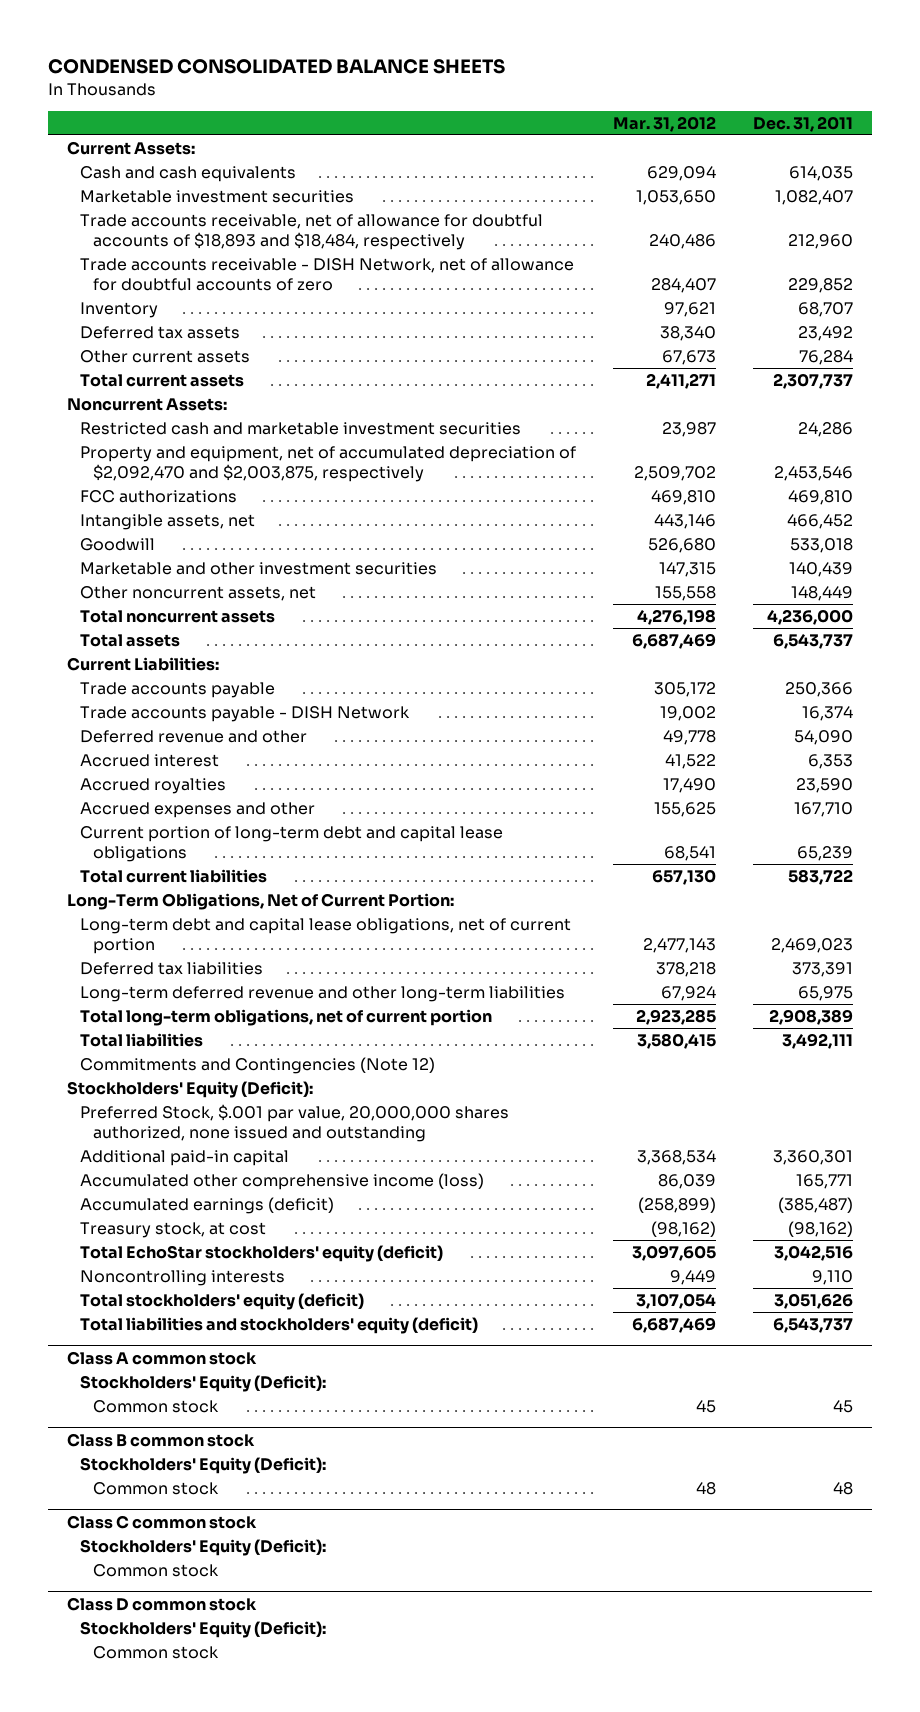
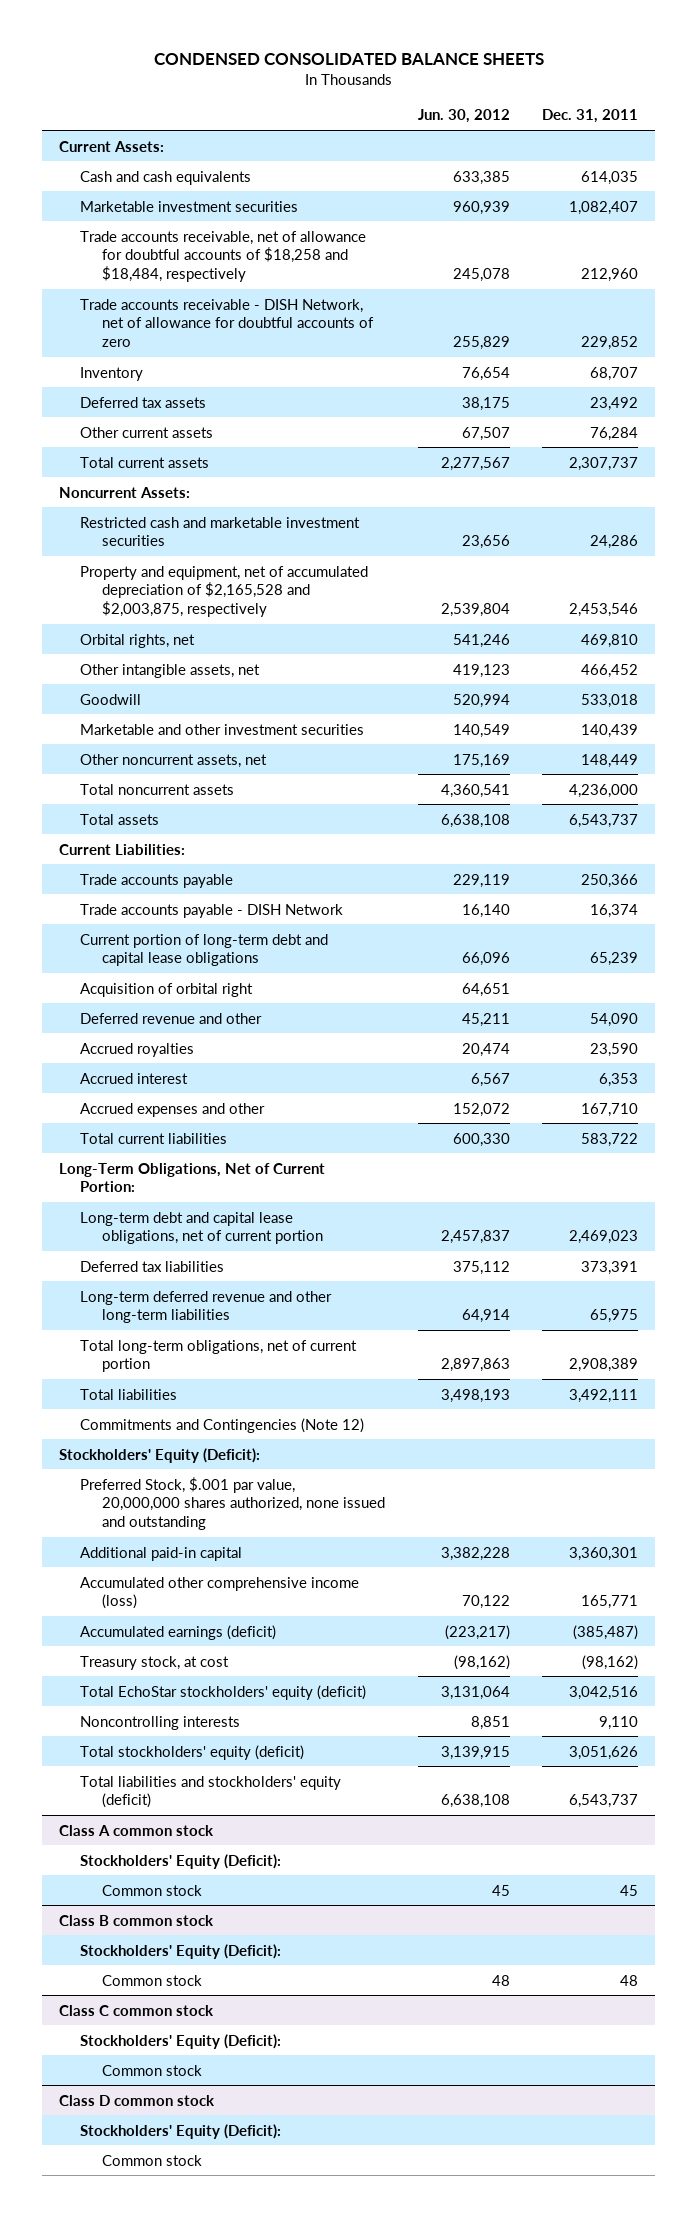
[613,115,717,132] Mar. 31, 2012 -> none
none -> [417,109,510,124] Jun. 30, 2012
[79,213,543,250] Trade accounts receivable, net of allowance for doubtful accounts of $18,893 and $18,484, respectively -> [80,230,367,283] Trade accounts receivable, net of allowance for doubtful accounts of $18,258 and $18,484, respectively
[79,445,576,482] Property and equipment, net of accumulated depreciation of $2,092,470 and $2,003,875, respectively -> [80,565,369,618] Property and equipment, net of accumulated depreciation of $2,165,528 and $2,003,875, respectively
[79,489,237,503] FCC authorizations -> [80,633,196,648] Orbital rights, net
[79,513,255,530] Intangible assets, net -> [80,663,261,678] Other intangible assets, net
[79,825,503,862] Current portion of long-term debt and capital lease obligations -> [80,933,329,967] Current portion of long-term debt and capital lease obligations
none -> [80,982,254,997] Acquisition of orbital right
[79,753,219,767] Accrued interest -> [80,1072,189,1084] Accrued interest

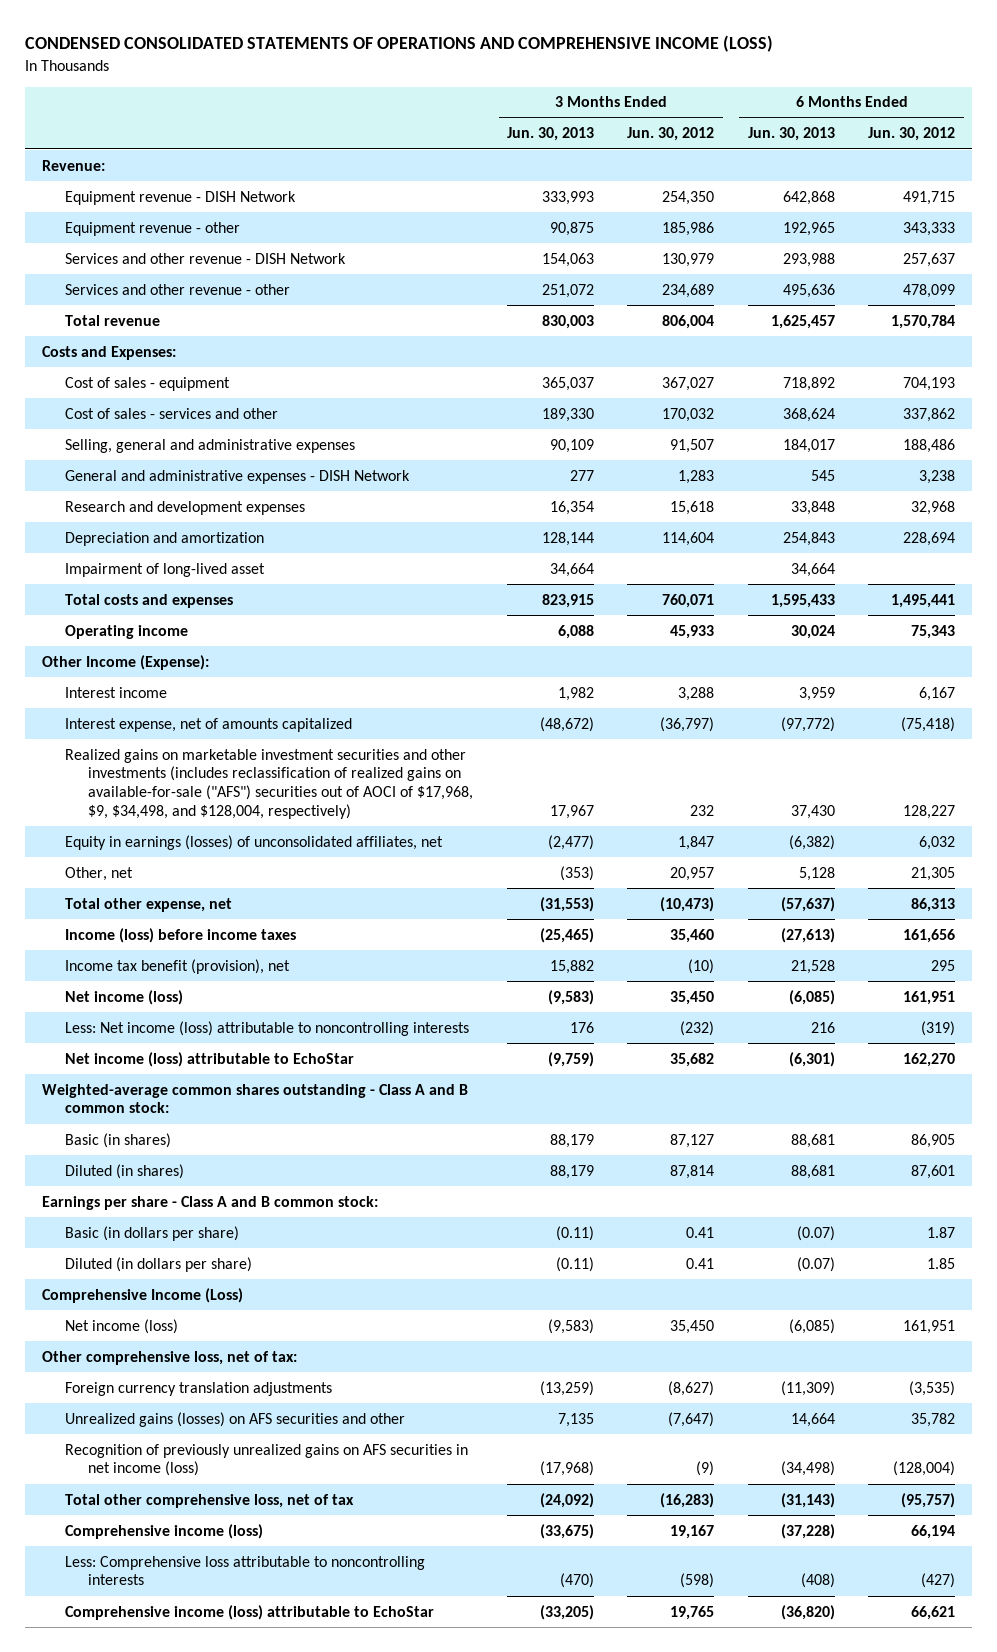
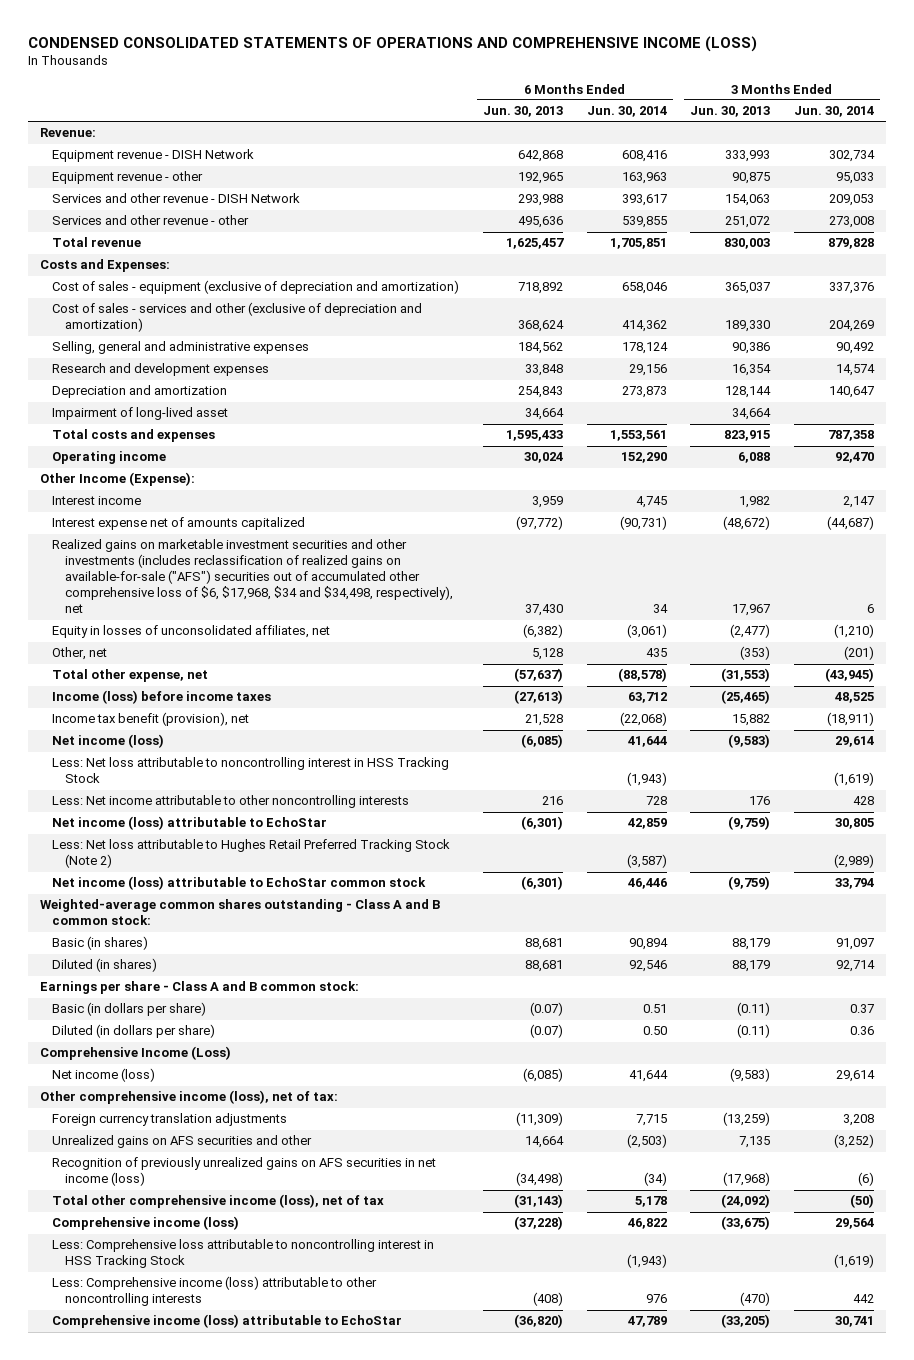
[627,127,715,142] Jun. 30, 2012 -> none
[868,127,956,142] Jun. 30, 2012 -> none
none -> [586,106,667,118] Jun. 30, 2014
none -> [794,106,875,118] Jun. 30, 2014
[65,469,411,484] General and administrative expenses - DISH Network -> none
[65,376,231,391] Cost of sales - equipment -> [52,280,460,295] Cost of sales - equipment (exclusive of depreciation and amortization)
[65,407,279,419] Cost of sales - services and other -> [52,302,423,333] Cost of sales - services and other (exclusive of depreciation and amortization)
[549,438,594,453] 90,109 -> [732,342,771,355] 90,386
[782,438,835,453] 184,017 -> [517,342,563,355] 184,562
[65,717,353,732] Interest expense, net of amounts capitalized -> [52,517,306,531] Interest expense net of amounts capitalized
[65,748,474,819] Realized gains on marketable investment securities and other investments (includes reclassification of realized gains on available-for-sale ("AFS") securities out of AOCI of $17,968, $9, $34,498, and $128,004, respectively) -> [52,539,453,614] Realized gains on marketable investment securities and other investments (includes reclassification of realized gains on available-for-sale ("AFS") securities out of accumulated other comprehensive loss of $6, $17,968, $34 and $34,498, respectively), net
[65,834,444,850] Equity in earnings (losses) of unconsolidated affiliates, net -> [52,625,331,639] Equity in losses of unconsolidated affiliates, net
none -> [52,757,450,784] Less: Net loss attributable to noncontrolling interest in HSS Tracking Stock
[65,1020,470,1036] Less: Net income (loss) attributable to noncontrolling interests -> [52,795,410,809] Less: Net income attributable to other noncontrolling interests
none -> [52,839,451,869] Less: Net loss attributable to Hughes Retail Preferred Tracking Stock (Note 2)
none -> [52,876,427,891] Net income (loss) attributable to EchoStar common stock
[41,1350,297,1365] Other comprehensive loss, net of tax: -> [39,1090,338,1105] Other comprehensive income (loss), net of tax:
[65,1411,406,1427] Unrealized gains (losses) on AFS securities and other -> [52,1135,313,1149] Unrealized gains on AFS securities and other
[65,1493,355,1508] Total other comprehensive loss, net of tax -> [52,1194,385,1209] Total other comprehensive income (loss), net of tax
none -> [52,1239,435,1269] Less: Comprehensive loss attributable to noncontrolling interest in HSS Tracking Stock
[65,1555,426,1586] Less: Comprehensive loss attributable to noncontrolling interests -> [52,1276,378,1307] Less: Comprehensive income (loss) attributable to other noncontrolling interests

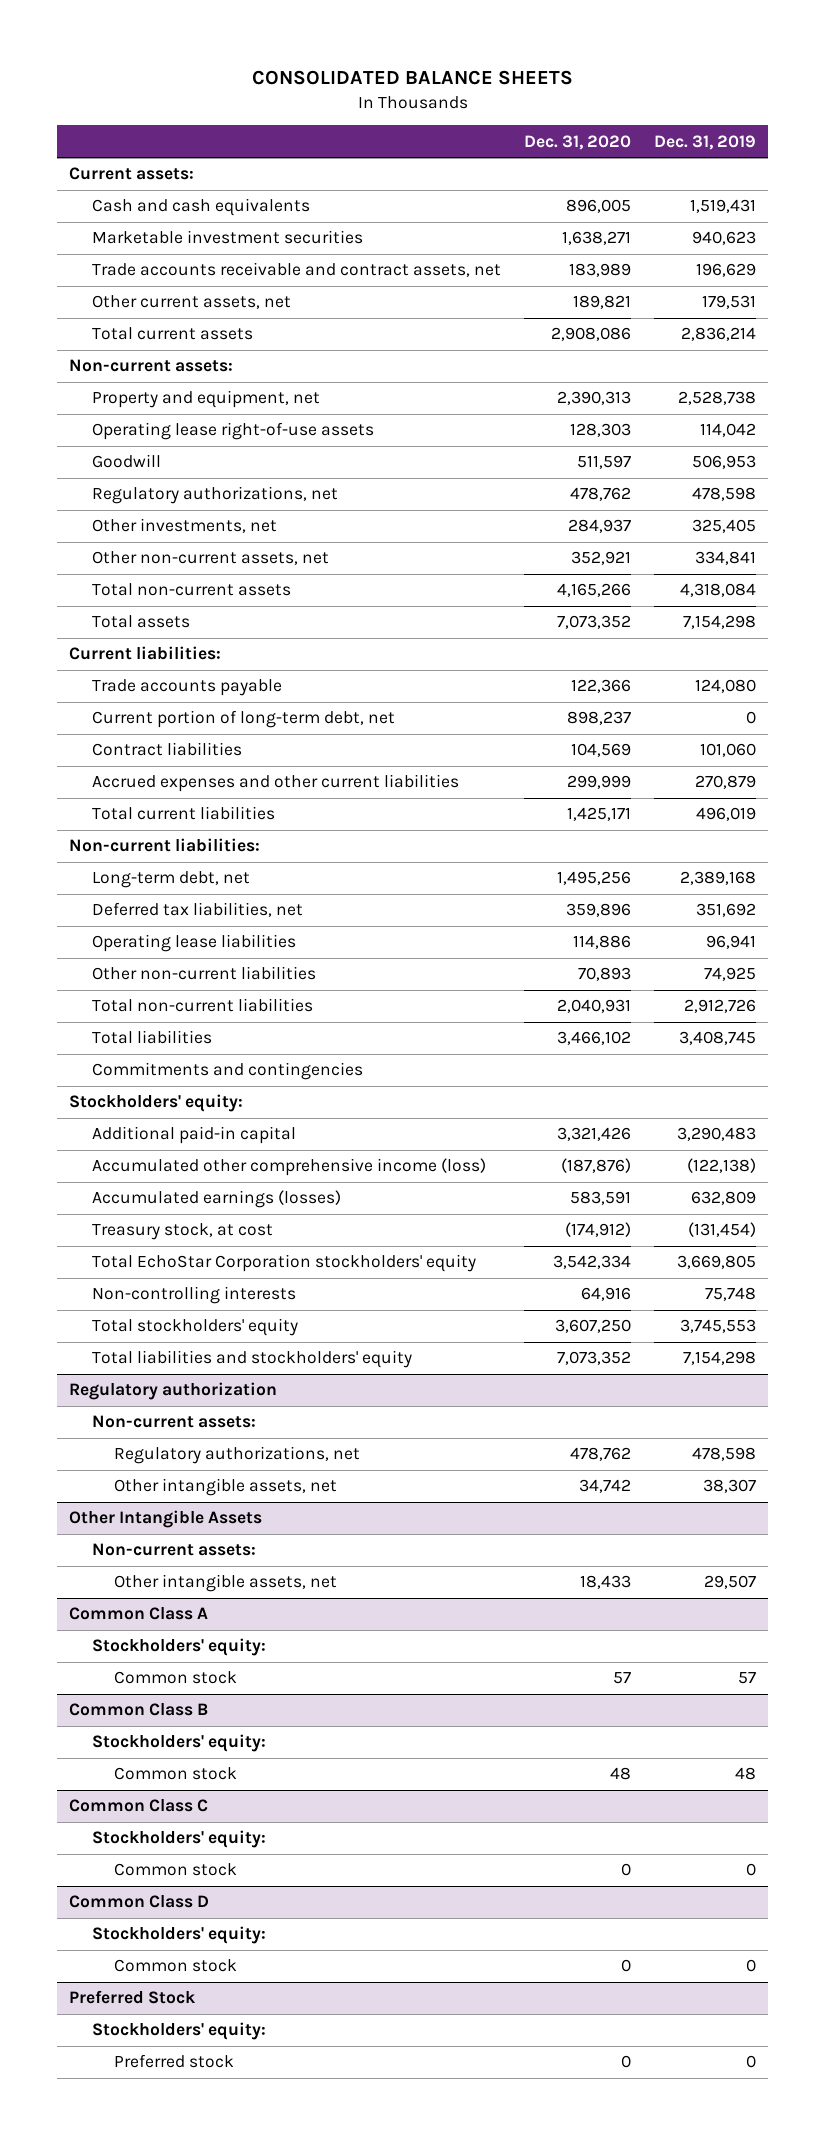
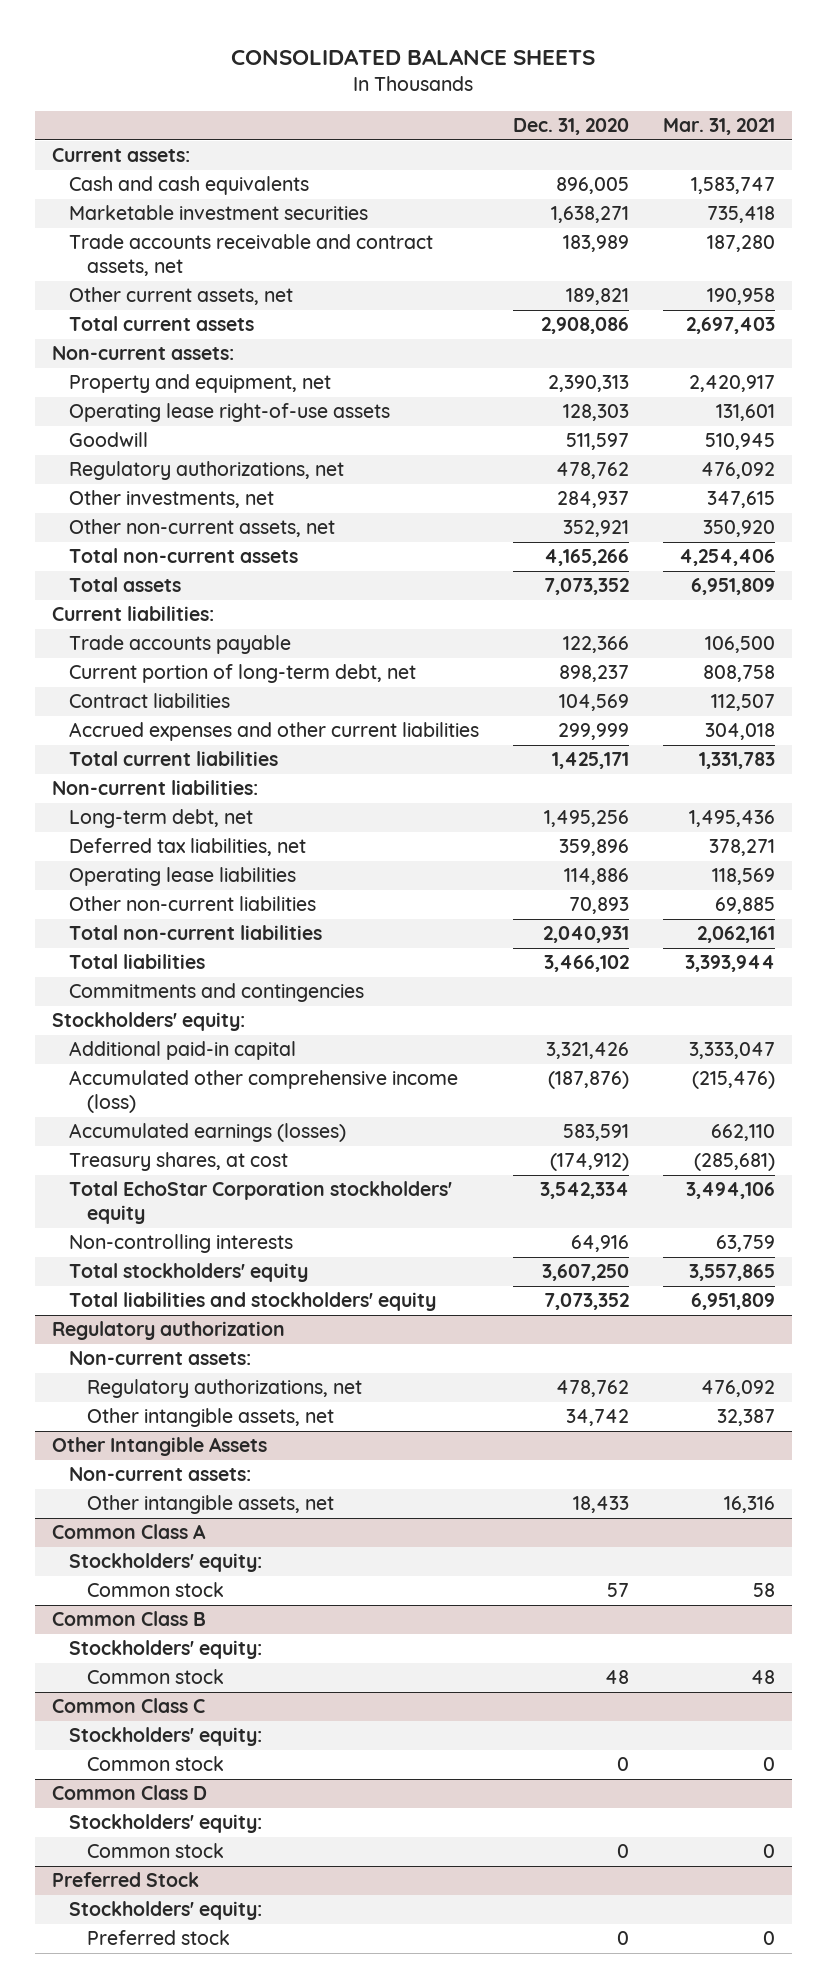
[654,134,757,150] Dec. 31, 2019 -> none
none -> [663,118,776,136] Mar. 31, 2021
[91,1223,273,1241] Treasury stock, at cost -> [69,1152,289,1172] Treasury shares, at cost

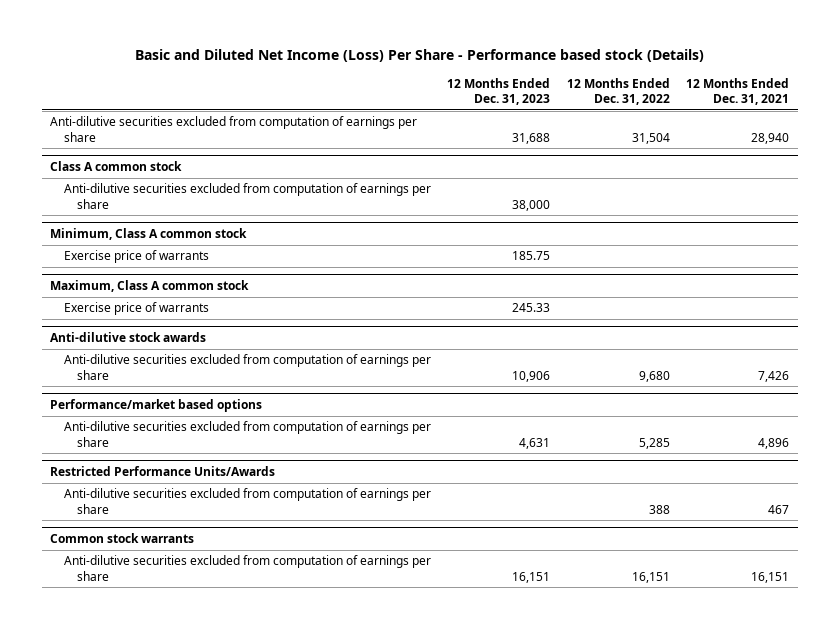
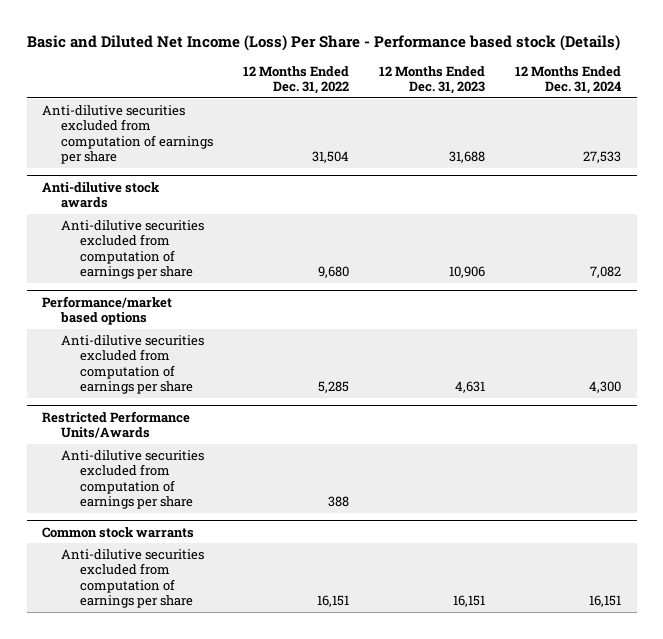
[686,77,790,105] 12 Months Ended Dec. 31, 2021 -> none
none -> [515,65,622,95] 12 Months Ended Dec. 31, 2024
[50,160,183,171] Class A common stock -> none
[63,183,431,209] Anti-dilutive securities excluded from computation of earnings per share -> none
[50,227,248,240] Minimum, Class A common stock -> none
[63,250,209,264] Exercise price of warrants -> none
[50,279,250,292] Maximum, Class A common stock -> none
[63,302,209,316] Exercise price of warrants -> none

